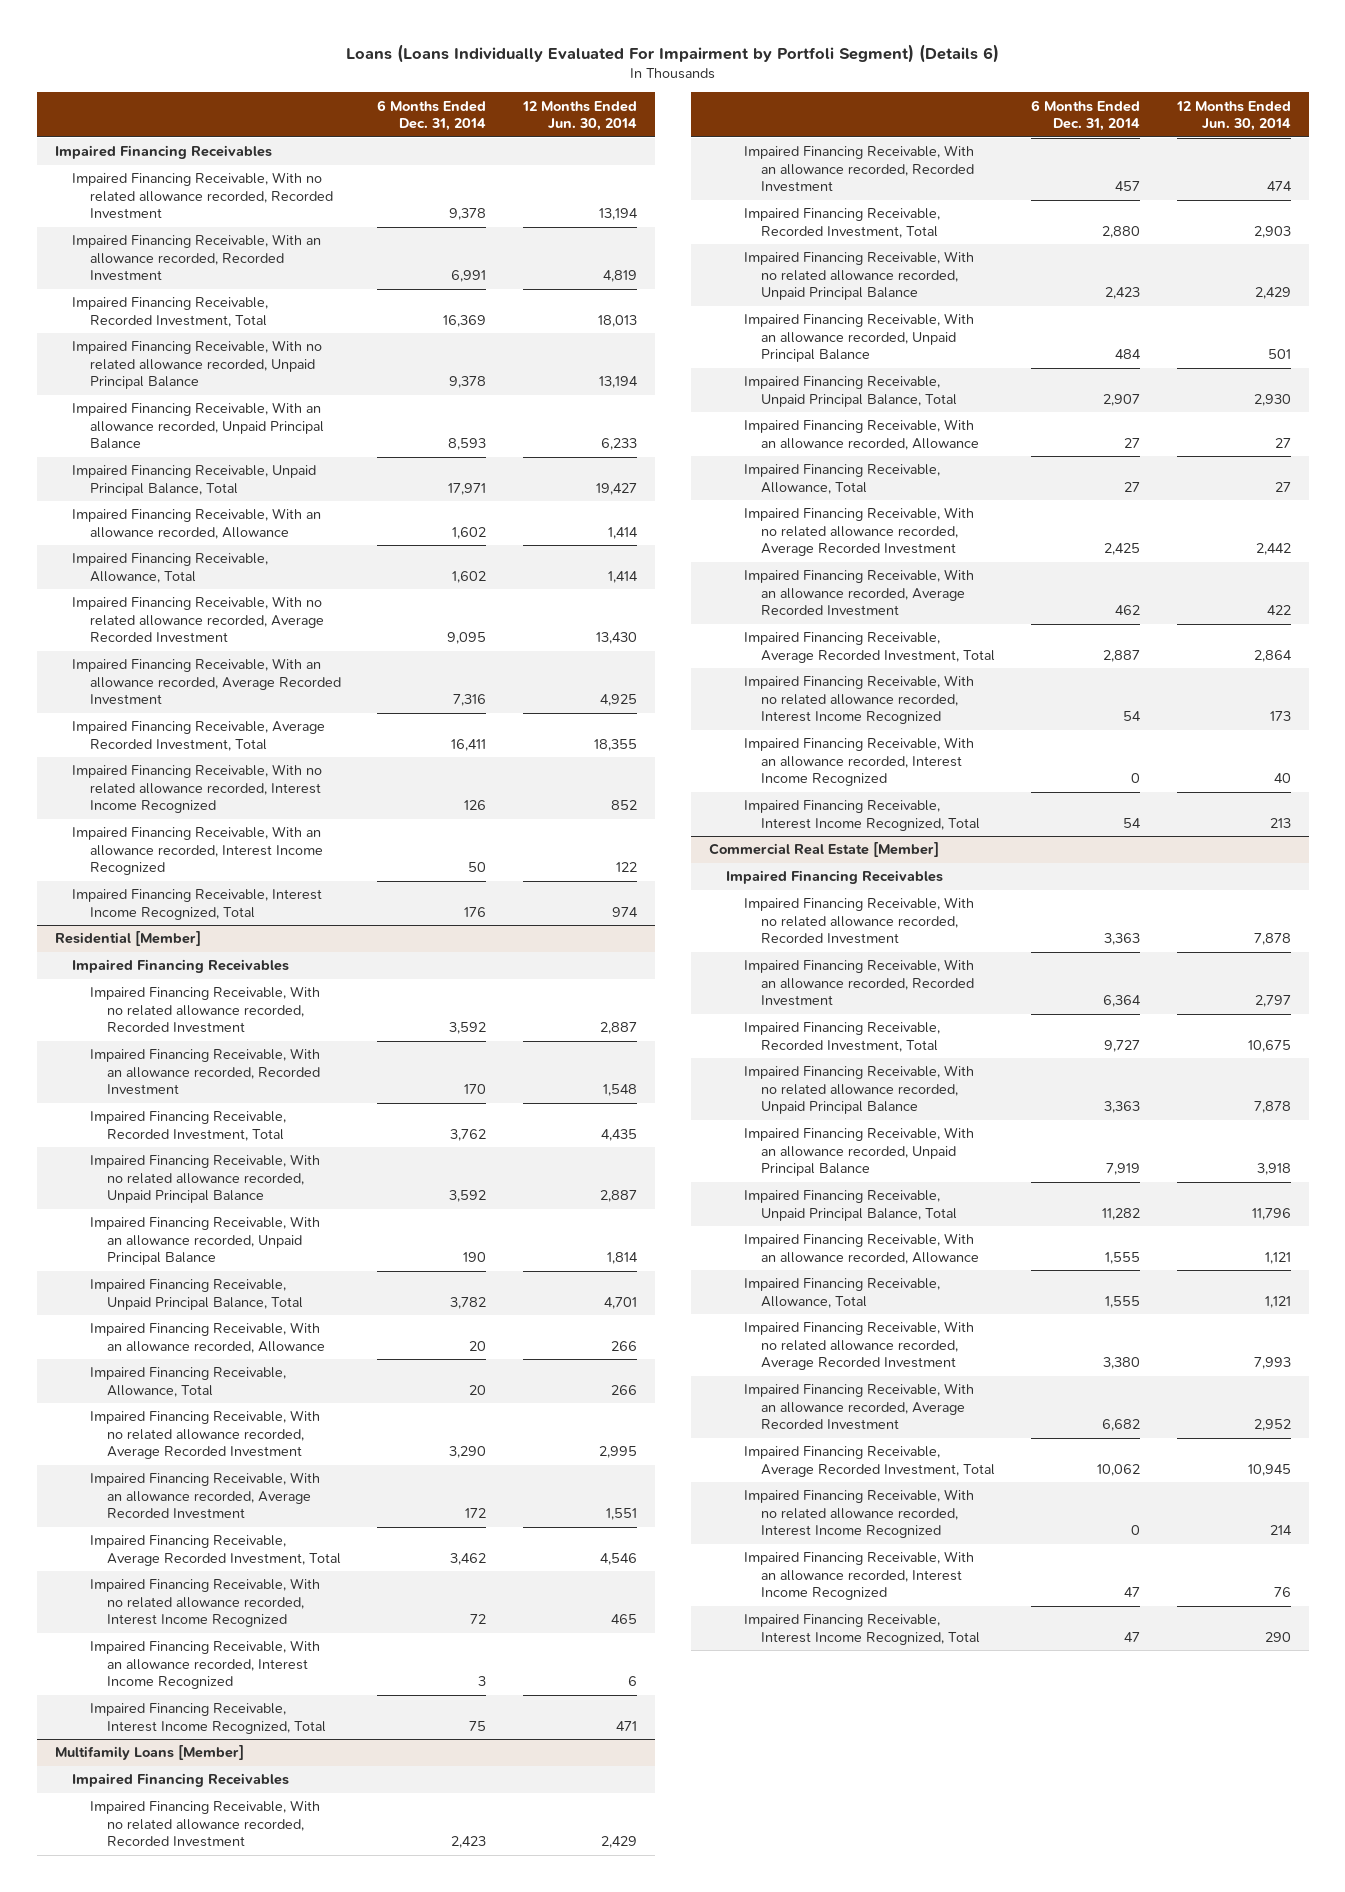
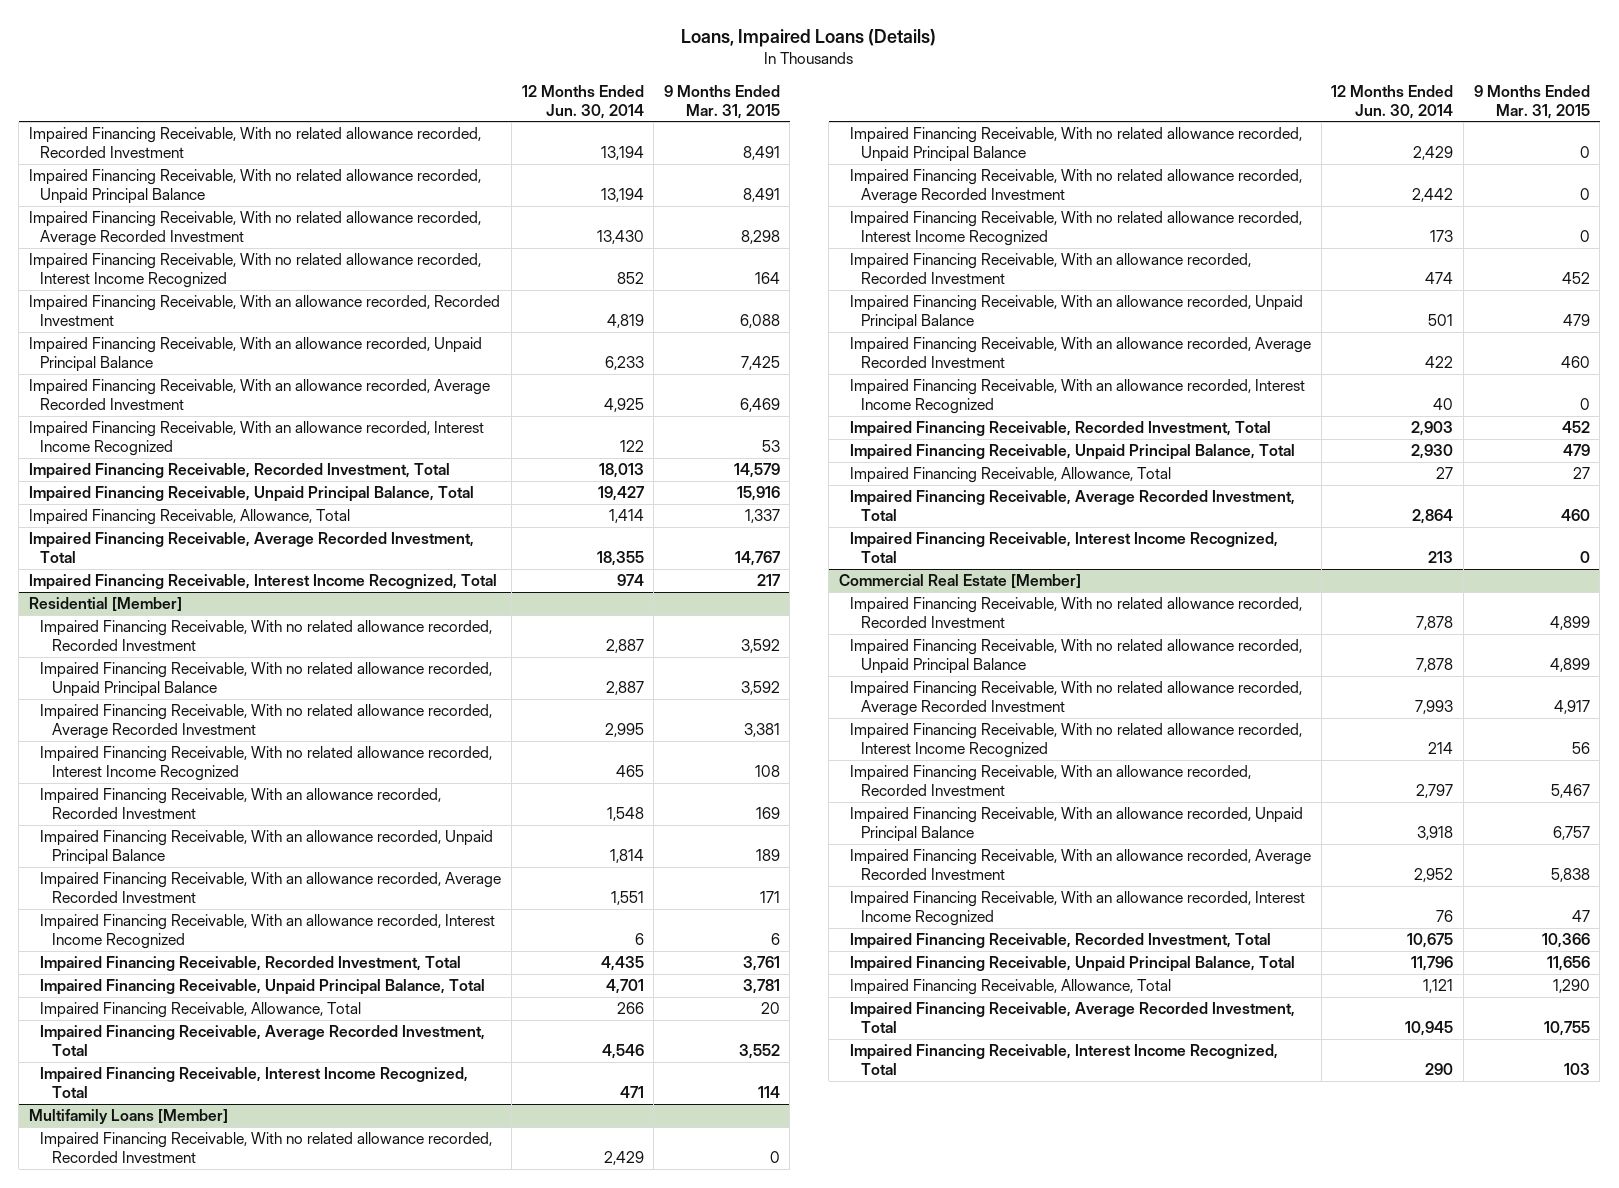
[345,43,999,63] Loans (Loans Individually Evaluated For Impairment by Portfoli Segment) (Details 6) -> [681,29,937,48] Loans, Impaired Loans (Details)
[377,99,487,132] 6 Months Ended Dec. 31, 2014 -> none
none -> [663,84,780,119] 9 Months Ended Mar. 31, 2015
[54,145,272,160] Impaired Financing Receivables -> none
[72,596,324,644] Impaired Financing Receivable, With no related allowance recorded, Average Recorded Investment -> [29,211,482,247] Impaired Financing Receivable, With no related allowance recorded, Average Recorded Investment
[72,764,323,814] Impaired Financing Receivable, With no related allowance recorded, Interest Income Recognized -> [29,253,482,289] Impaired Financing Receivable, With no related allowance recorded, Interest Income Recognized
[72,234,322,282] Impaired Financing Receivable, With an allowance recorded, Recorded Investment -> [29,295,501,327] Impaired Financing Receivable, With an allowance recorded, Recorded Investment
[72,658,341,706] Impaired Financing Receivable, With an allowance recorded, Average Recorded Investment -> [29,379,491,411] Impaired Financing Receivable, With an allowance recorded, Average Recorded Investment
[72,826,323,876] Impaired Financing Receivable, With an allowance recorded, Interest Income Recognized -> [29,421,485,457] Impaired Financing Receivable, With an allowance recorded, Interest Income Recognized
[72,297,269,327] Impaired Financing Receivable, Recorded Investment, Total -> [29,463,451,480] Impaired Financing Receivable, Recorded Investment, Total
[72,508,322,539] Impaired Financing Receivable, With an allowance recorded, Allowance -> none
[72,959,290,974] Impaired Financing Receivables -> none
[89,1410,320,1460] Impaired Financing Receivable, With no related allowance recorded, Average Recorded Investment -> [40,704,493,740] Impaired Financing Receivable, With no related allowance recorded, Average Recorded Investment
[89,1578,320,1628] Impaired Financing Receivable, With no related allowance recorded, Interest Income Recognized -> [40,746,493,782] Impaired Financing Receivable, With no related allowance recorded, Interest Income Recognized
[89,1048,320,1096] Impaired Financing Receivable, With an allowance recorded, Recorded Investment -> [40,788,442,820] Impaired Financing Receivable, With an allowance recorded, Recorded Investment
[89,1472,320,1520] Impaired Financing Receivable, With an allowance recorded, Average Recorded Investment -> [40,872,502,904] Impaired Financing Receivable, With an allowance recorded, Average Recorded Investment
[89,1640,320,1690] Impaired Financing Receivable, With an allowance recorded, Interest Income Recognized -> [40,914,496,950] Impaired Financing Receivable, With an allowance recorded, Interest Income Recognized
[89,1111,286,1141] Impaired Financing Receivable, Recorded Investment, Total -> [40,956,462,973] Impaired Financing Receivable, Recorded Investment, Total
[89,1322,325,1353] Impaired Financing Receivable, With an allowance recorded, Allowance -> none
[72,1773,290,1788] Impaired Financing Receivables -> none
[743,507,974,557] Impaired Financing Receivable, With no related allowance recorded, Average Recorded Investment -> [850,169,1303,205] Impaired Financing Receivable, With no related allowance recorded, Average Recorded Investment
[743,675,974,725] Impaired Financing Receivable, With no related allowance recorded, Interest Income Recognized -> [850,211,1303,247] Impaired Financing Receivable, With no related allowance recorded, Interest Income Recognized
[743,145,974,193] Impaired Financing Receivable, With an allowance recorded, Recorded Investment -> [850,253,1252,285] Impaired Financing Receivable, With an allowance recorded, Recorded Investment
[743,569,974,617] Impaired Financing Receivable, With an allowance recorded, Average Recorded Investment -> [850,337,1312,369] Impaired Financing Receivable, With an allowance recorded, Average Recorded Investment
[743,737,974,787] Impaired Financing Receivable, With an allowance recorded, Interest Income Recognized -> [850,379,1306,415] Impaired Financing Receivable, With an allowance recorded, Interest Income Recognized
[743,208,940,238] Impaired Financing Receivable, Recorded Investment, Total -> [850,421,1272,438] Impaired Financing Receivable, Recorded Investment, Total
[743,419,979,450] Impaired Financing Receivable, With an allowance recorded, Allowance -> none
[726,870,944,885] Impaired Financing Receivables -> none
[743,1321,974,1371] Impaired Financing Receivable, With no related allowance recorded, Average Recorded Investment -> [850,681,1303,717] Impaired Financing Receivable, With no related allowance recorded, Average Recorded Investment
[743,1489,974,1539] Impaired Financing Receivable, With no related allowance recorded, Interest Income Recognized -> [850,723,1303,759] Impaired Financing Receivable, With no related allowance recorded, Interest Income Recognized
[743,959,974,1007] Impaired Financing Receivable, With an allowance recorded, Recorded Investment -> [850,765,1252,797] Impaired Financing Receivable, With an allowance recorded, Recorded Investment
[743,1383,974,1431] Impaired Financing Receivable, With an allowance recorded, Average Recorded Investment -> [850,849,1312,881] Impaired Financing Receivable, With an allowance recorded, Average Recorded Investment
[743,1551,974,1601] Impaired Financing Receivable, With an allowance recorded, Interest Income Recognized -> [850,891,1306,927] Impaired Financing Receivable, With an allowance recorded, Interest Income Recognized
[743,1022,940,1052] Impaired Financing Receivable, Recorded Investment, Total -> [850,933,1272,950] Impaired Financing Receivable, Recorded Investment, Total
[743,1233,979,1264] Impaired Financing Receivable, With an allowance recorded, Allowance -> none

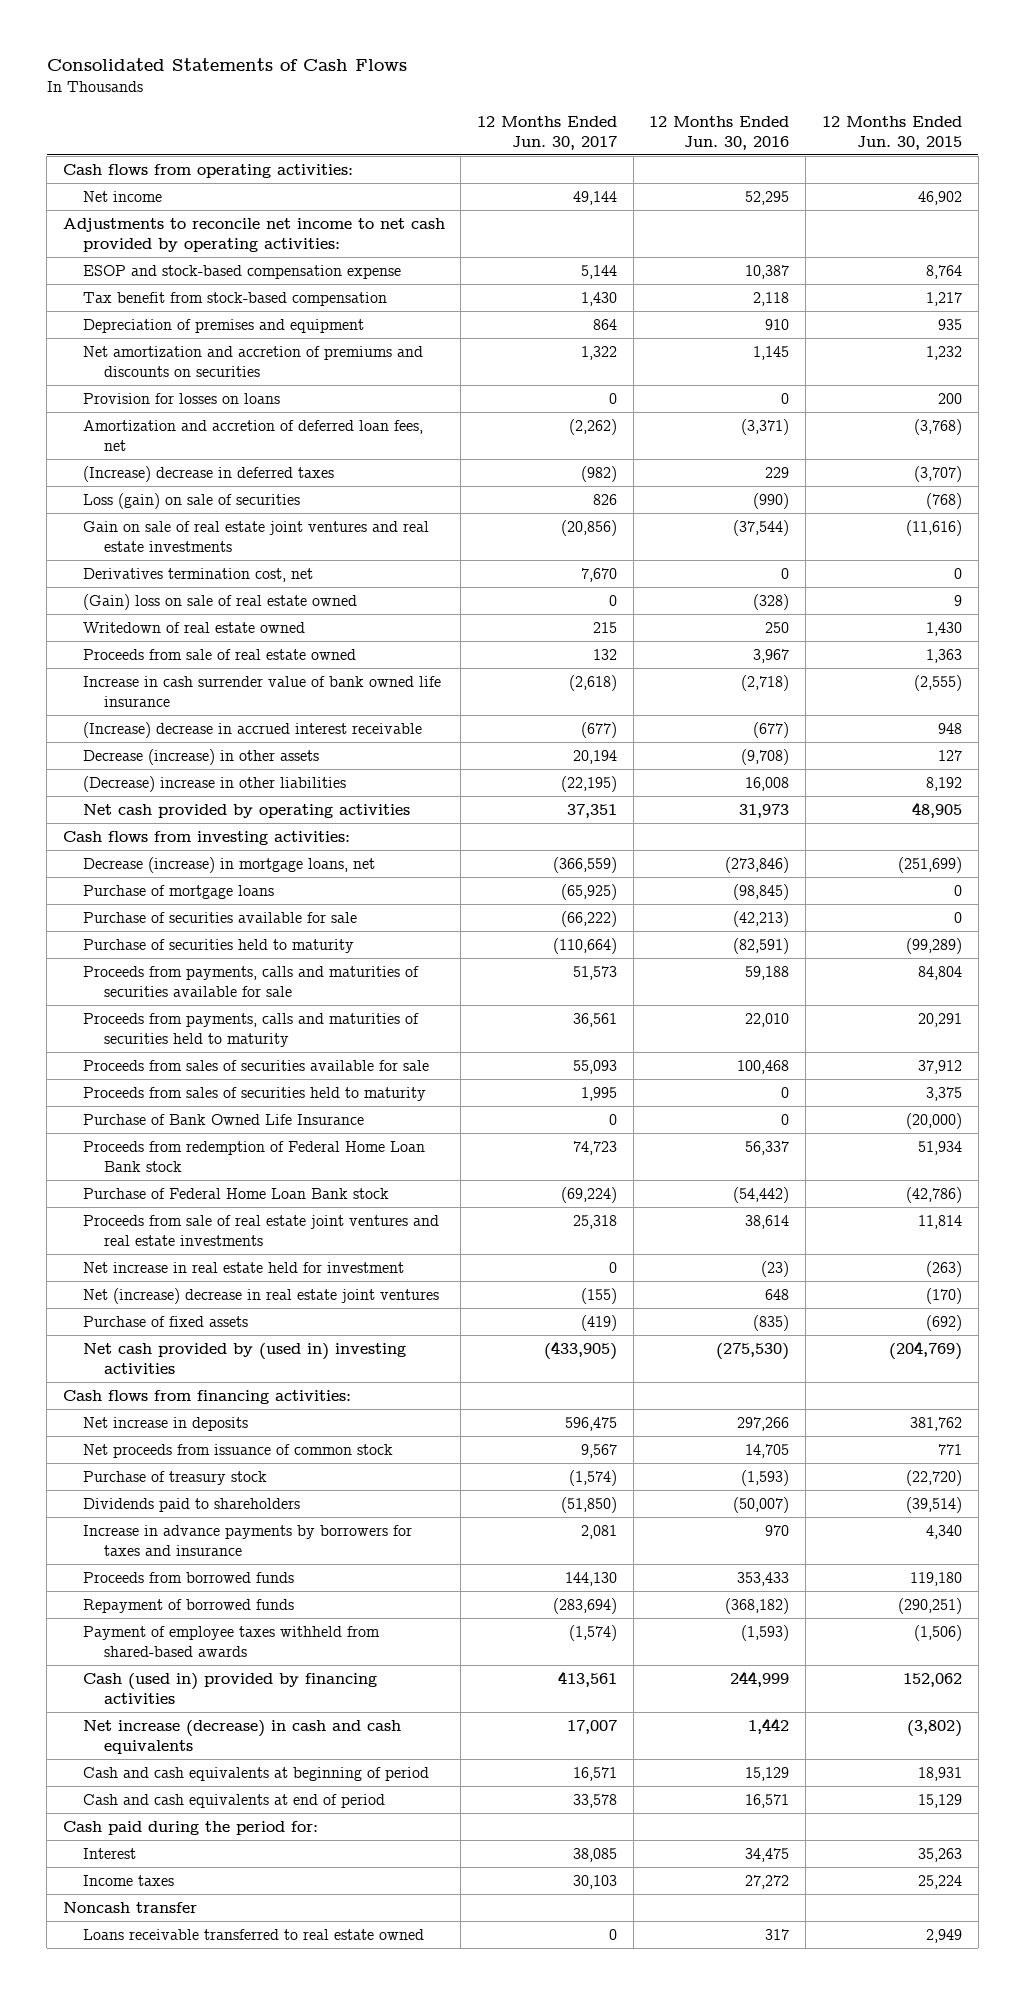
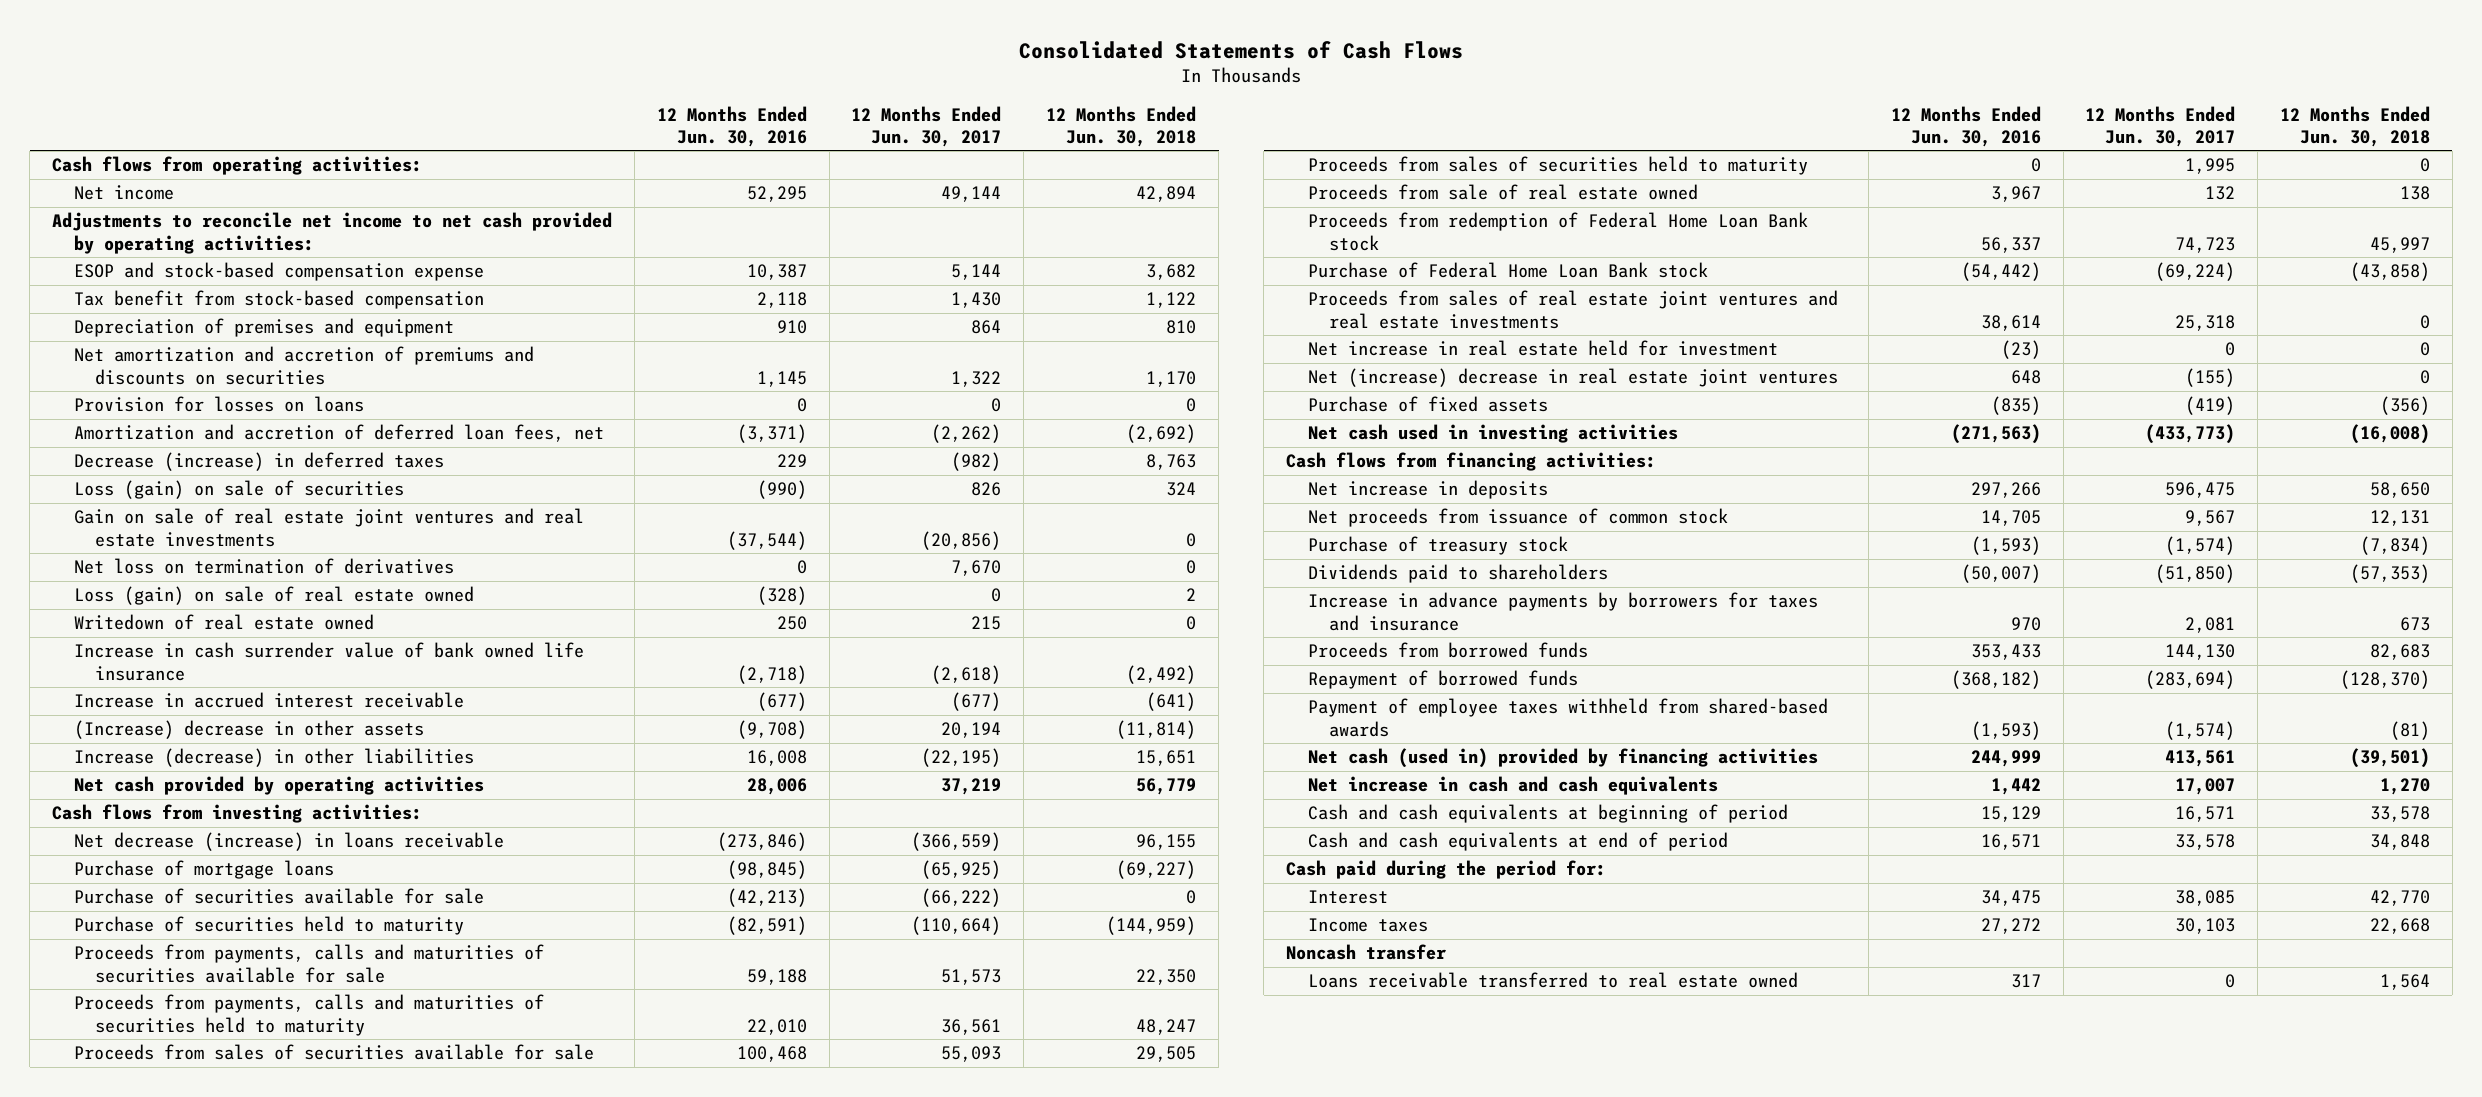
[821,115,962,150] 12 Months Ended Jun. 30, 2015 -> none
none -> [1046,105,1197,147] 12 Months Ended Jun. 30, 2018
[83,465,335,482] (Increase) decrease in deferred taxes -> [73,452,444,472] Decrease (increase) in deferred taxes
[83,567,314,582] Derivatives termination cost, net -> [73,558,454,575] Net loss on termination of derivatives
[83,593,358,610] (Gain) loss on sale of real estate owned -> [73,586,474,606] Loss (gain) on sale of real estate owned
[83,721,423,738] (Increase) decrease in accrued interest receivable -> [73,692,464,709] Increase in accrued interest receivable
[83,748,320,765] Decrease (increase) in other assets -> [73,720,424,740] (Increase) decrease in other assets
[83,775,347,792] (Decrease) increase in other liabilities -> [73,748,474,768] Increase (decrease) in other liabilities
[567,803,618,818] 37,351 -> [941,778,1002,796] 37,219
[739,803,790,818] 31,973 -> [746,778,807,796] 28,006
[83,856,376,873] Decrease (increase) in mortgage loans, net -> [73,832,504,852] Net decrease (increase) in loans receivable
[83,1113,365,1125] Purchase of Bank Owned Life Insurance -> none
[83,648,357,660] Proceeds from sale of real estate owned -> [1307,184,1698,201] Proceeds from sale of real estate owned
[83,1214,440,1246] Proceeds from sale of real estate joint ventures and real estate investments -> [1307,290,1838,329] Proceeds from sales of real estate joint ventures and real estate investments
[83,1342,407,1374] Net cash provided by (used in) investing activities -> [1307,424,1678,444] Net cash used in investing activities
[544,1340,618,1360] (433,905) -> [2145,424,2236,445] (433,773)
[716,1342,790,1360] (275,530) -> [1950,424,2041,445] (271,563)
[83,1672,378,1704] Cash (used in) provided by financing activities -> [1307,748,1818,769] Net cash (used in) provided by financing activities
[83,1719,402,1754] Net increase (decrease) in cash and cash equivalents -> [1307,776,1718,796] Net increase in cash and cash equivalents

